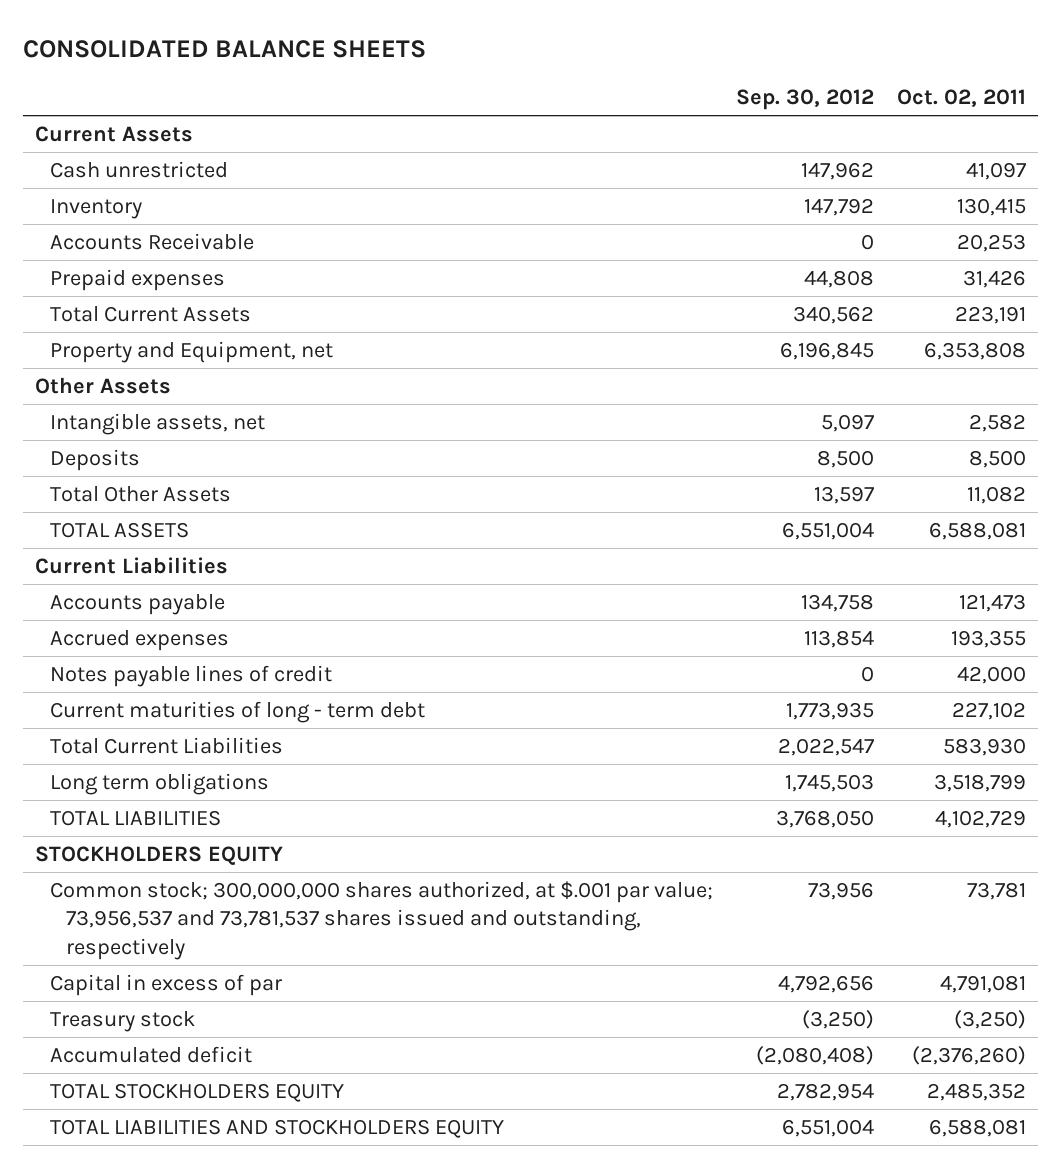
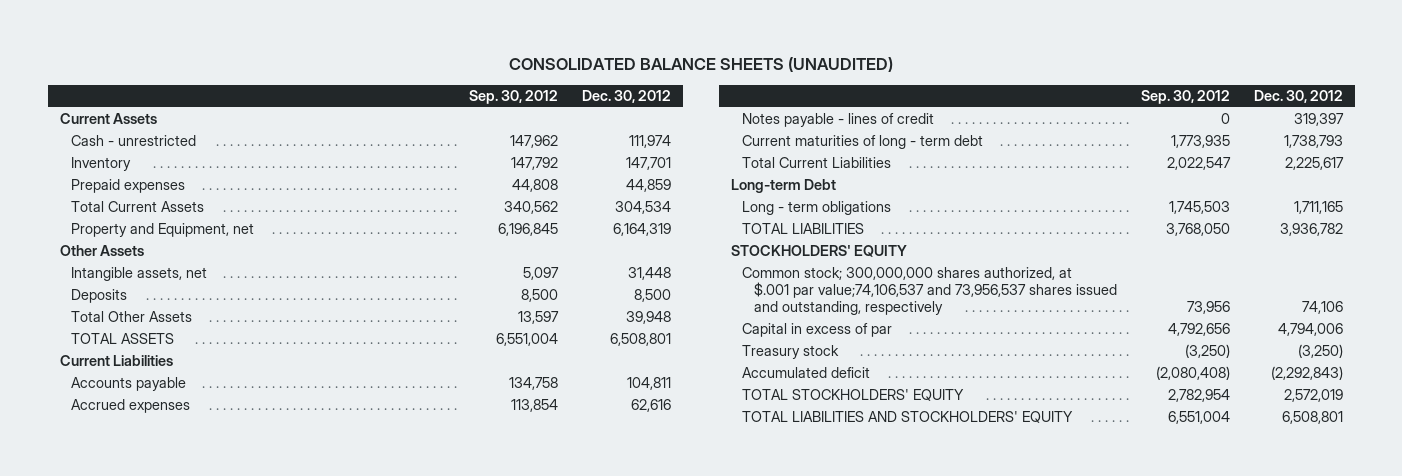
[23,40,427,59] CONSOLIDATED BALANCE SHEETS -> [509,57,894,73] CONSOLIDATED BALANCE SHEETS (UNAUDITED)
[897,89,1027,108] Oct. 02, 2011 -> none
none -> [582,90,672,104] Dec. 30, 2012
[50,160,229,178] Cash unrestricted -> [71,135,197,147] Cash - unrestricted
[50,232,255,250] Accounts Receivable -> none
[50,664,333,687] Notes payable lines of credit -> [742,113,935,128] Notes payable - lines of credit
none -> [731,179,837,194] Long-term Debt
[50,772,270,795] Long term obligations -> [742,201,892,216] Long - term obligations
[34,845,283,865] STOCKHOLDERS EQUITY -> [731,245,908,258] STOCKHOLDERS' EQUITY
[50,880,714,961] Common stock; 300,000,000 shares authorized, at $.001 par value; 73,956,537 and 73,781,537 shares issued and outstanding, respectively -> [742,267,1117,315] Common stock; 300,000,000 shares authorized, at $.001 par value;74,106,537 and 73,956,537 shares issued and outstanding, respectively
[50,1082,345,1102] TOTAL STOCKHOLDERS EQUITY -> [742,389,965,402] TOTAL STOCKHOLDERS' EQUITY
[50,1118,505,1138] TOTAL LIABILITIES AND STOCKHOLDERS EQUITY -> [742,411,1074,424] TOTAL LIABILITIES AND STOCKHOLDERS' EQUITY

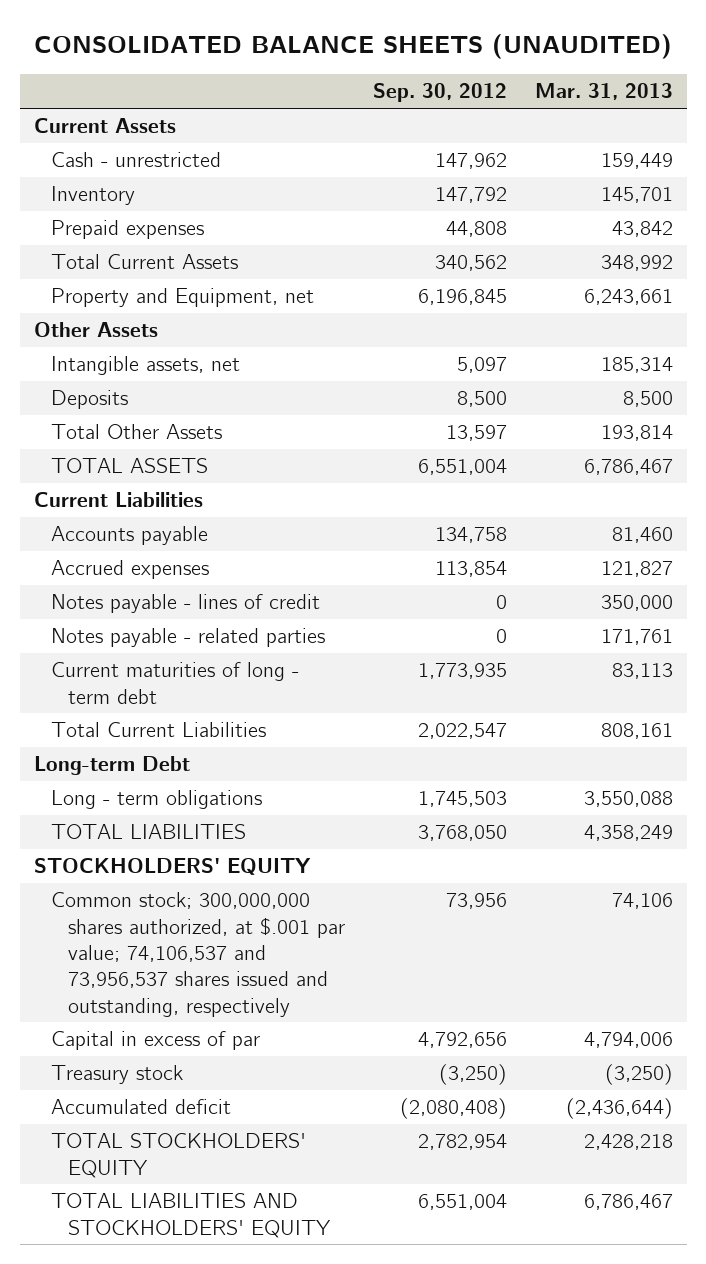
[582,90,672,104] Dec. 30, 2012 -> none
none -> [534,83,673,101] Mar. 31, 2013
none -> [50,628,325,648] Notes payable - related parties
[742,267,1117,315] Common stock; 300,000,000 shares authorized, at $.001 par value;74,106,537 and 73,956,537 shares issued and outstanding, respectively -> [50,892,346,1017] Common stock; 300,000,000 shares authorized, at $.001 par value; 74,106,537 and 73,956,537 shares issued and outstanding, respectively

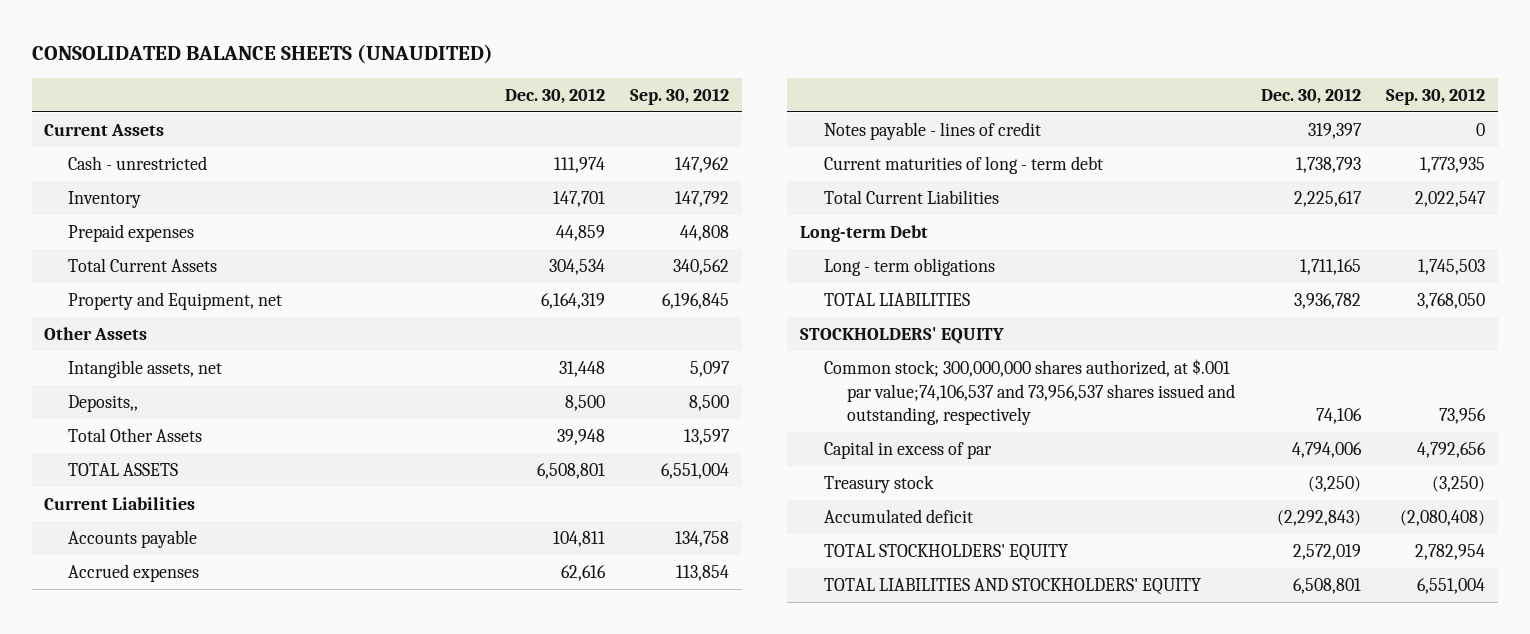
[534,83,673,101] Mar. 31, 2013 -> none
none -> [504,87,605,104] Dec. 30, 2012
[50,390,128,410] Deposits -> [67,395,138,413] Deposits,,
[50,628,325,648] Notes payable - related parties -> none
[50,892,346,1017] Common stock; 300,000,000 shares authorized, at $.001 par value; 74,106,537 and 73,956,537 shares issued and outstanding, respectively -> [823,359,1235,426] Common stock; 300,000,000 shares authorized, at $.001 par value;74,106,537 and 73,956,537 shares issued and outstanding, respectively

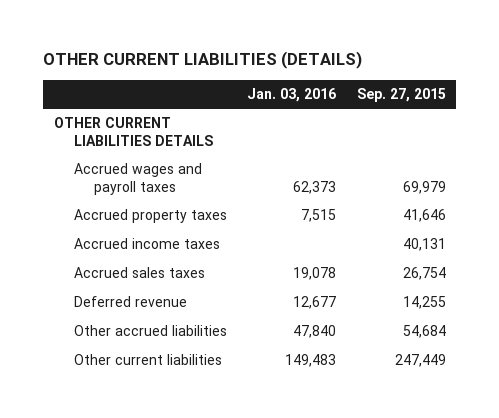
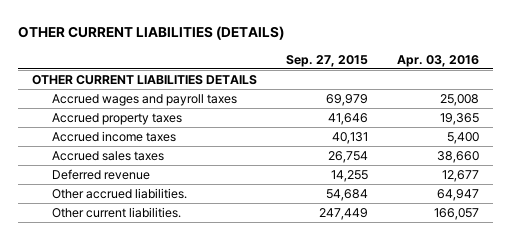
[247,87,337,102] Jan. 03, 2016 -> none
none -> [396,54,479,67] Apr. 03, 2016
[73,325,227,337] Other accrued liabilities -> [51,188,187,200] Other accrued liabilities.
[73,354,222,366] Other current liabilities -> [51,207,181,219] Other current liabilities.

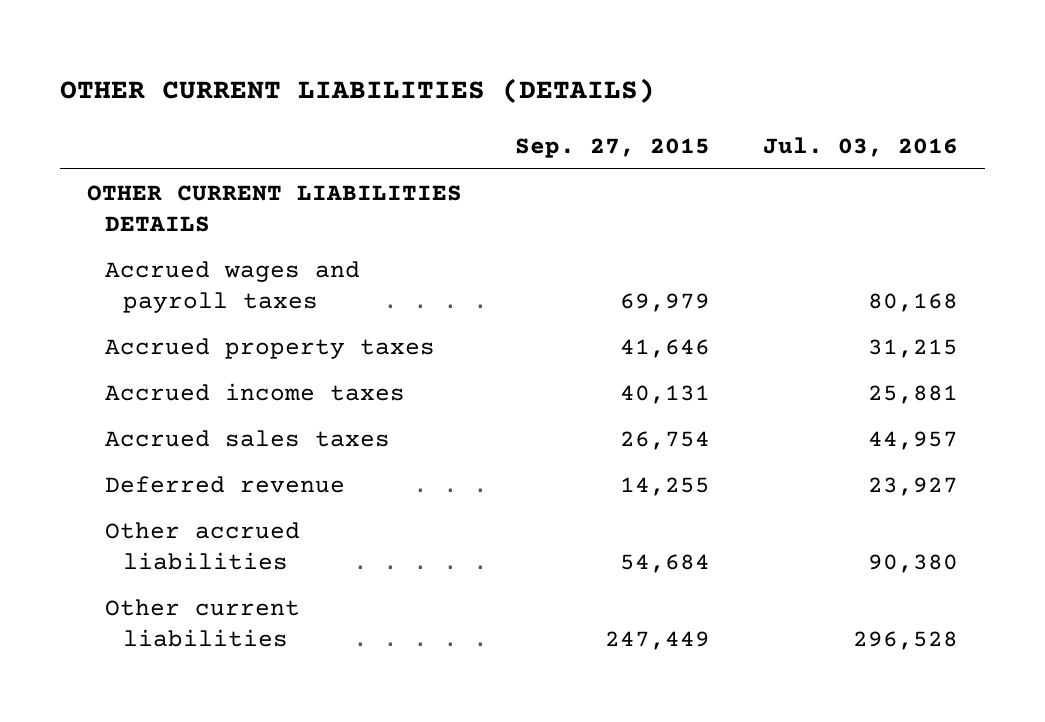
[396,54,479,67] Apr. 03, 2016 -> none
none -> [763,136,959,157] Jul. 03, 2016
[51,188,187,200] Other accrued liabilities. -> [104,522,300,570] Other accrued liabilities
[51,207,181,219] Other current liabilities. -> [104,599,300,647] Other current liabilities

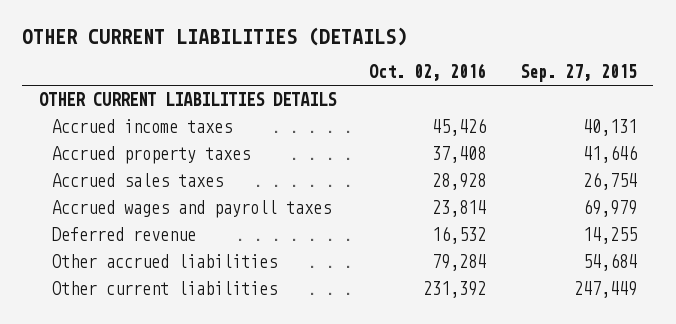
[763,136,959,157] Jul. 03, 2016 -> none
none -> [369,62,487,81] Oct. 02, 2016
[104,338,435,360] Accrued property taxes -> [52,145,251,164] Accrued property taxes
[104,261,360,313] Accrued wages and payroll taxes -> [52,199,332,218] Accrued wages and payroll taxes

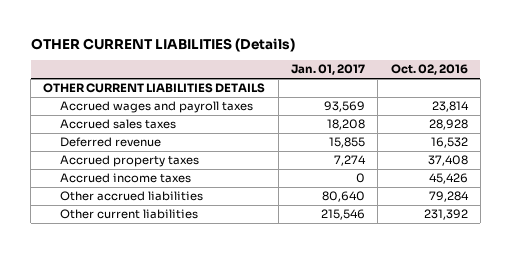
[22,27,408,47] OTHER CURRENT LIABILITIES (DETAILS) -> [30,37,295,52] OTHER CURRENT LIABILITIES (Details)
[519,63,637,82] Sep. 27, 2015 -> none
none -> [291,64,366,76] Jan. 01, 2017
[52,172,224,187] Accrued sales taxes -> [59,119,176,130] Accrued sales taxes
[52,145,251,164] Accrued property taxes -> [59,155,199,168] Accrued property taxes
[52,118,233,133] Accrued income taxes -> [59,173,191,184] Accrued income taxes

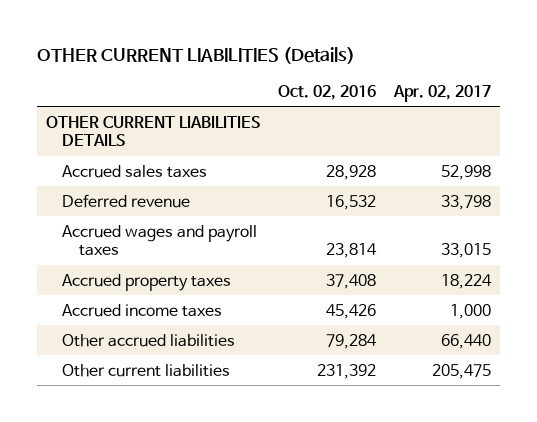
[291,64,366,76] Jan. 01, 2017 -> none
none -> [392,84,491,102] Apr. 02, 2017
[59,101,253,114] Accrued wages and payroll taxes -> [62,224,258,257] Accrued wages and payroll taxes

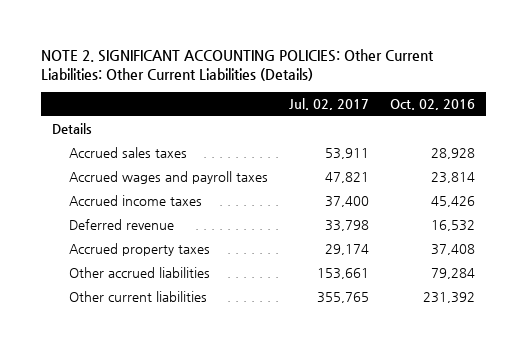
[36,46,355,64] OTHER CURRENT LIABILITIES (Details) -> [41,49,435,82] NOTE 2. SIGNIFICANT ACCOUNTING POLICIES: Other Current Liabilities: Other Current Liabilities (Details)
[392,84,491,102] Apr. 02, 2017 -> none
none -> [289,98,370,111] Jul. 02, 2017
[45,115,260,147] OTHER CURRENT LIABILITIES DETAILS -> none
none -> [51,123,92,135] Details
[62,193,191,208] Deferred revenue -> [69,219,175,231] Deferred revenue
[62,273,232,291] Accrued property taxes -> [69,243,211,257] Accrued property taxes

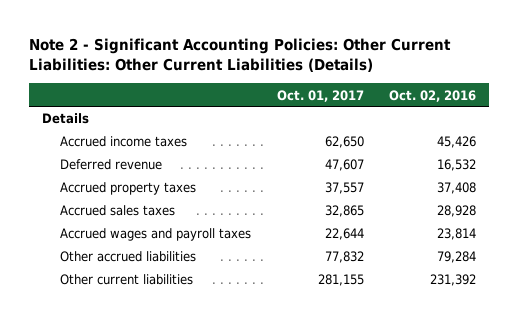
[41,49,435,82] NOTE 2. SIGNIFICANT ACCOUNTING POLICIES: Other Current Liabilities: Other Current Liabilities (Details) -> [29,37,452,73] Note 2 - Significant Accounting Policies: Other Current Liabilities: Other Current Liabilities (Details)
[289,98,370,111] Jul. 02, 2017 -> none
none -> [276,89,364,102] Oct. 01, 2017
[69,147,188,159] Accrued sales taxes -> [60,205,176,217] Accrued sales taxes
[69,171,269,185] Accrued wages and payroll taxes -> [60,228,252,242] Accrued wages and payroll taxes

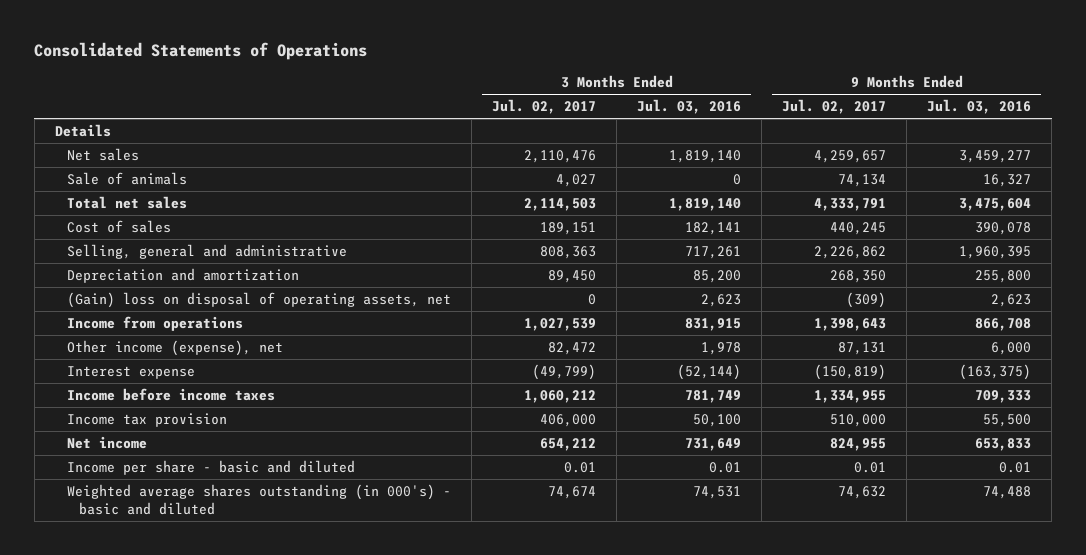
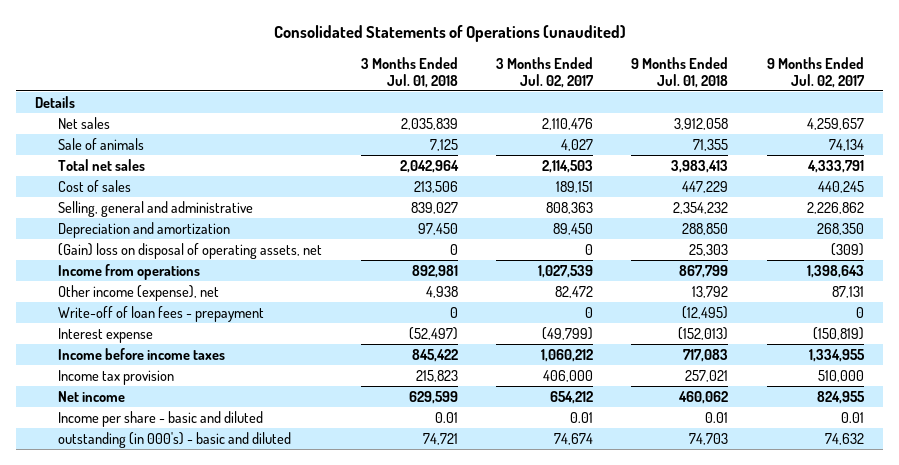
[34,42,368,61] Consolidated Statements of Operations -> [273,25,626,43] Consolidated Statements of Operations (unaudited)
[637,99,742,115] Jul. 03, 2016 -> none
[927,99,1032,115] Jul. 03, 2016 -> none
none -> [360,56,458,88] 3 Months Ended Jul. 01, 2018
none -> [631,56,729,88] 9 Months Ended Jul. 01, 2018
none -> [58,305,265,322] Write-off of loan fees - prepayment
[66,483,451,516] Weighted average shares outstanding (in 000's) - basic and diluted -> [58,431,292,448] outstanding (in 000's) - basic and diluted

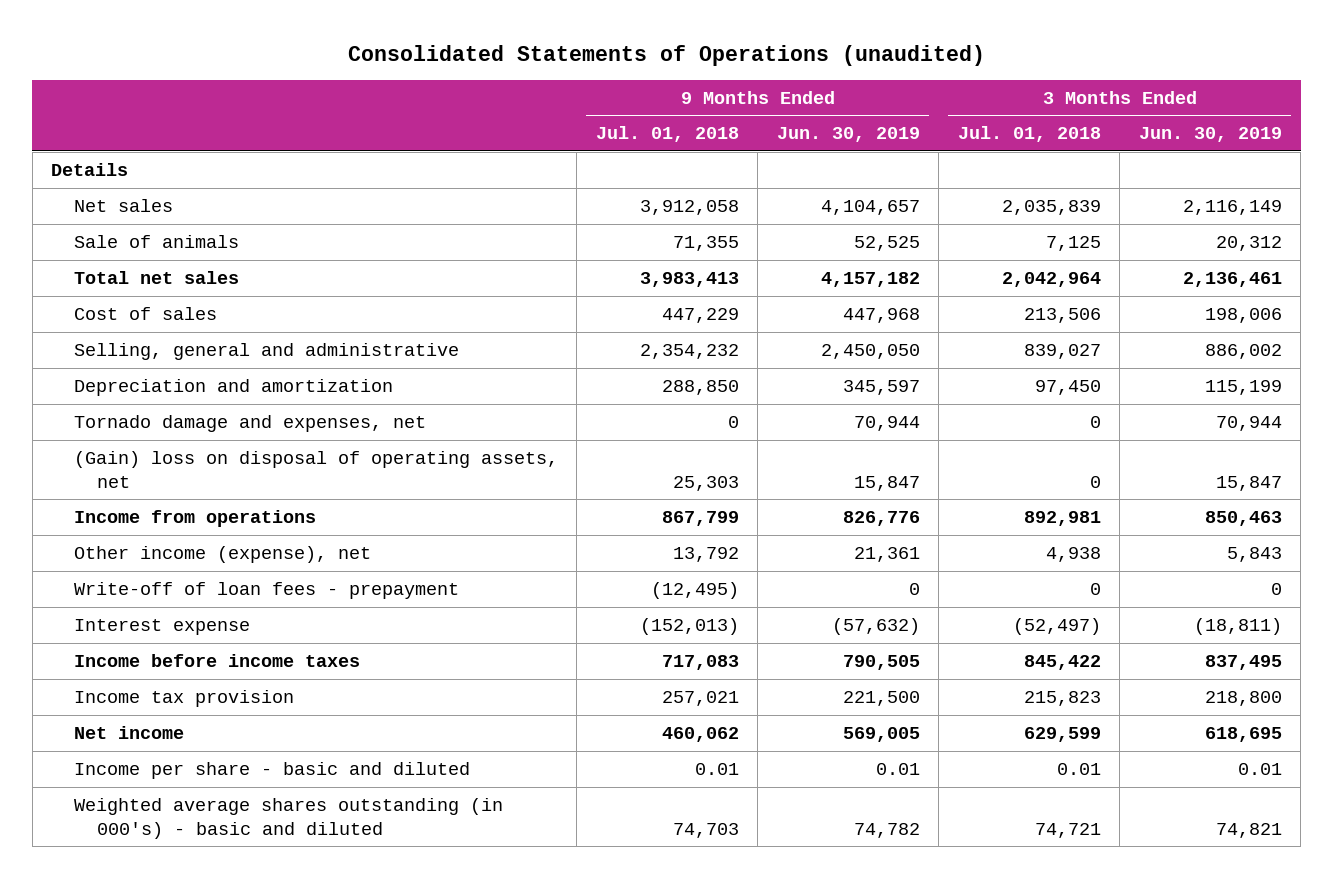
[496,56,595,88] 3 Months Ended Jul. 02, 2017 -> none
[766,56,865,88] 9 Months Ended Jul. 02, 2017 -> none
none -> [776,127,920,143] Jun. 30, 2019
none -> [1138,127,1282,143] Jun. 30, 2019
none -> [73,414,426,432] Tornado damage and expenses, net
[58,431,292,448] outstanding (in 000's) - basic and diluted -> [73,797,503,839] Weighted average shares outstanding (in 000's) - basic and diluted

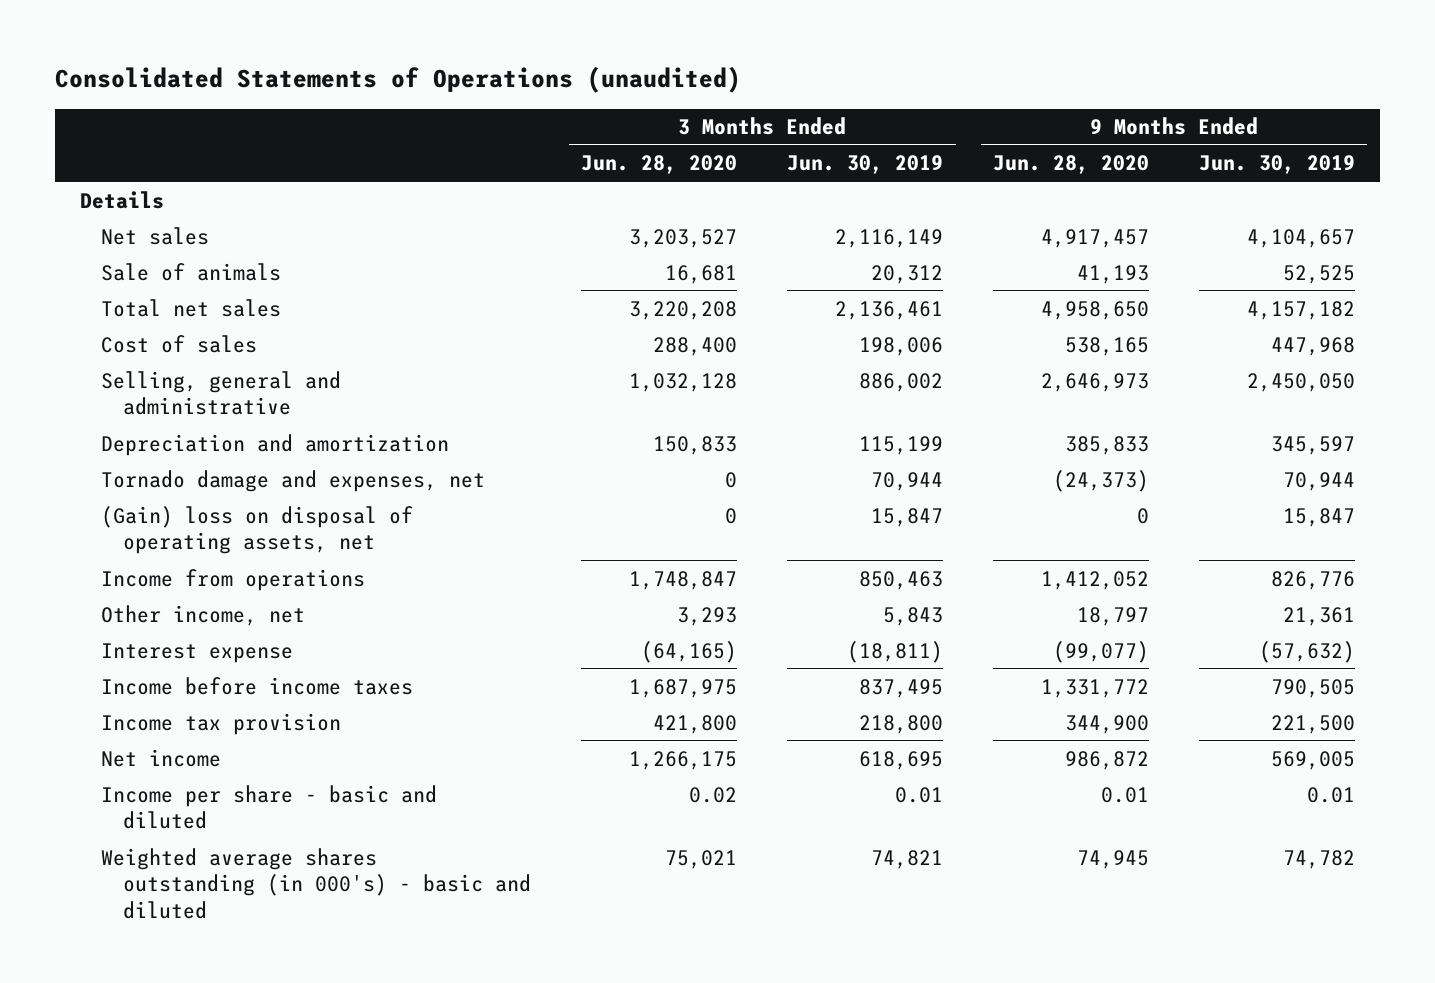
[595,126,739,143] Jul. 01, 2018 -> none
[957,126,1101,143] Jul. 01, 2018 -> none
none -> [581,155,738,175] Jun. 28, 2020
none -> [993,155,1150,175] Jun. 28, 2020
[73,581,459,599] Write-off of loan fees - prepayment -> none
[73,545,371,563] Other income (expense), net -> [101,604,306,626] Other income, net

